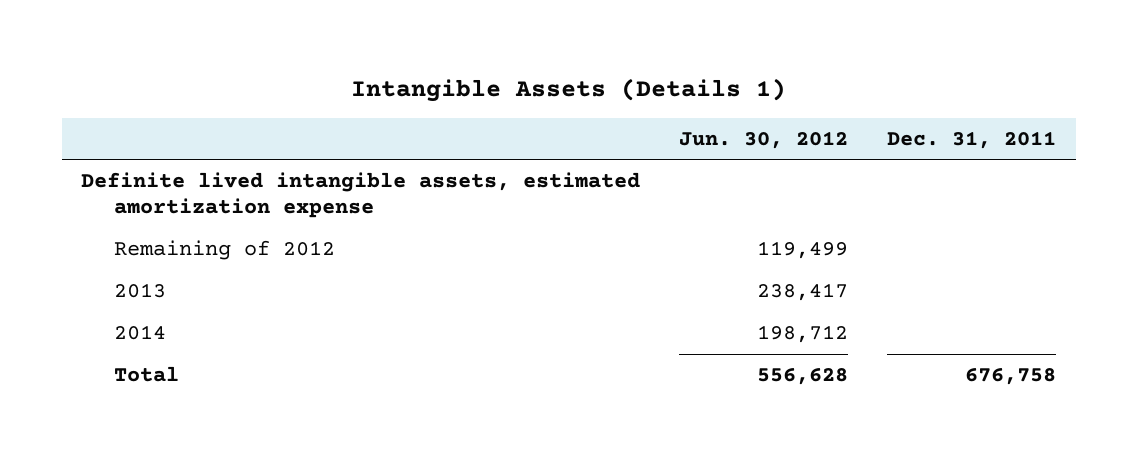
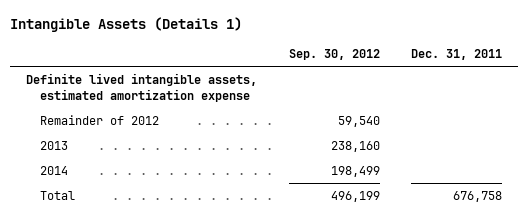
[679,130,849,149] Jun. 30, 2012 -> none
none -> [288,49,380,61] Sep. 30, 2012
[114,240,336,261] Remaining of 2012 -> [40,114,160,125] Remainder of 2012

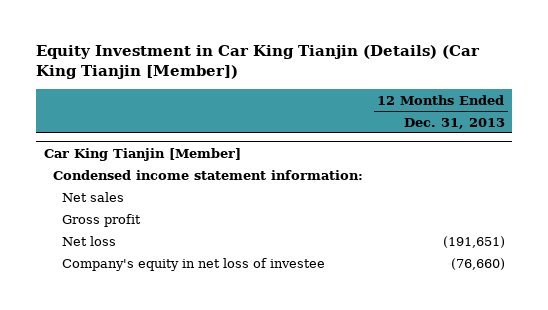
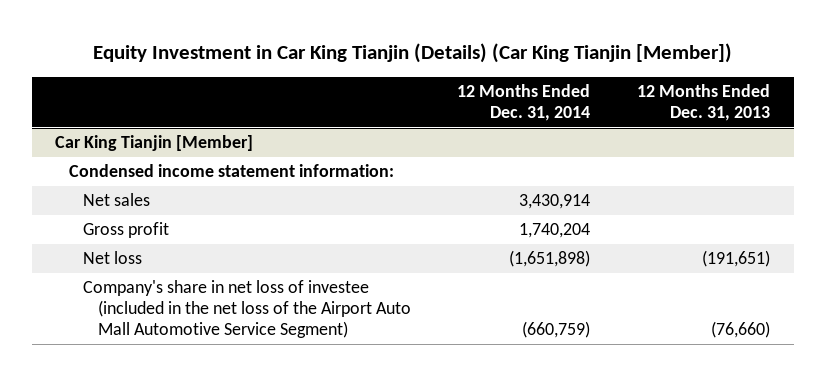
none -> [457,84,591,121] 12 Months Ended Dec. 31, 2014
[62,257,326,271] Company's equity in net loss of investee -> [83,280,411,338] Company's share in net loss of investee (included in the net loss of the Airport Auto Mall Automotive Service Segment)

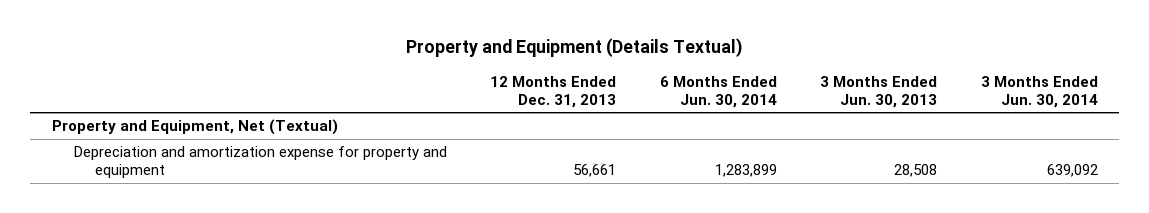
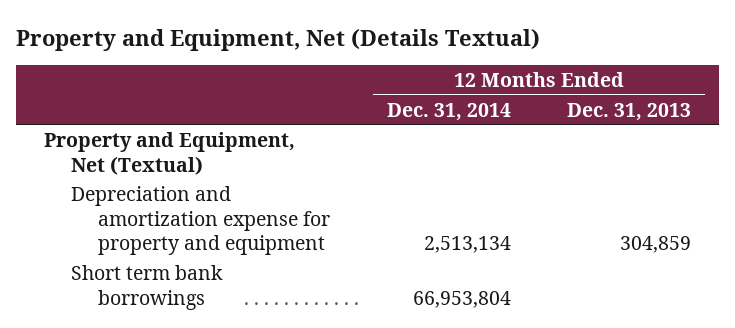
[405,38,743,58] Property and Equipment (Details Textual) -> [15,28,540,51] Property and Equipment, Net (Details Textual)
[659,75,777,108] 6 Months Ended Jun. 30, 2014 -> none
[820,75,938,108] 3 Months Ended Jun. 30, 2013 -> none
[980,75,1098,108] 3 Months Ended Jun. 30, 2014 -> none
none -> [386,102,511,121] Dec. 31, 2014
[573,164,617,178] 56,661 -> [619,236,691,254] 304,859
none -> [71,264,224,310] Short term bank borrowings

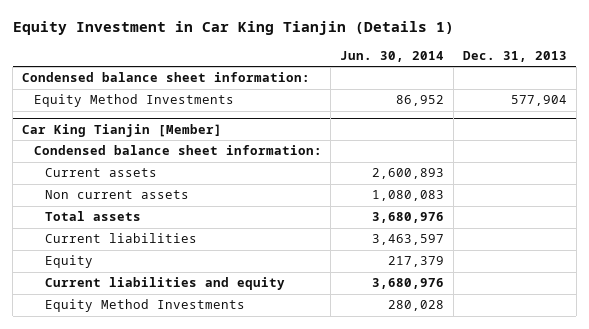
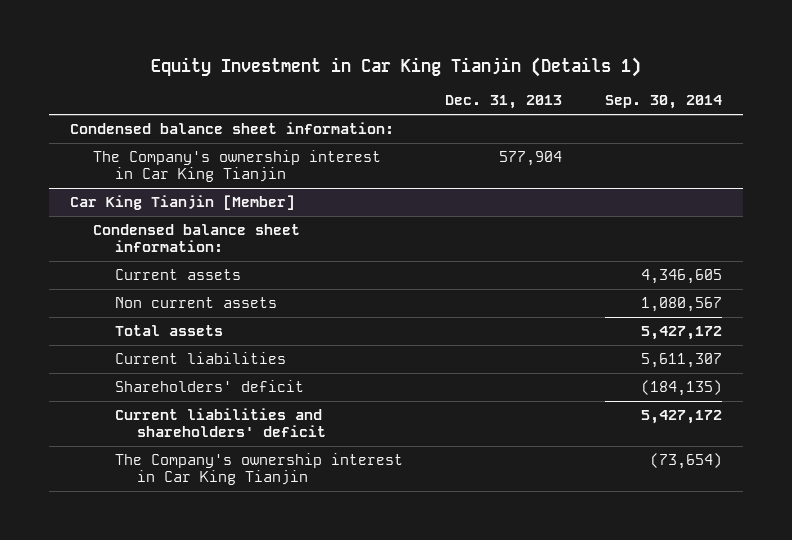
[340,50,445,62] Jun. 30, 2014 -> none
none -> [604,95,722,110] Sep. 30, 2014
[33,94,234,108] Equity Method Investments -> [92,149,381,183] The Company's ownership interest in Car King Tianjin
[45,255,94,269] Equity -> [115,379,305,392] Shareholders' deficit
[45,277,286,291] Current liabilities and equity -> [115,407,327,438] Current liabilities and shareholders' deficit
[45,299,246,313] Equity Method Investments -> [115,452,404,486] The Company's ownership interest in Car King Tianjin

